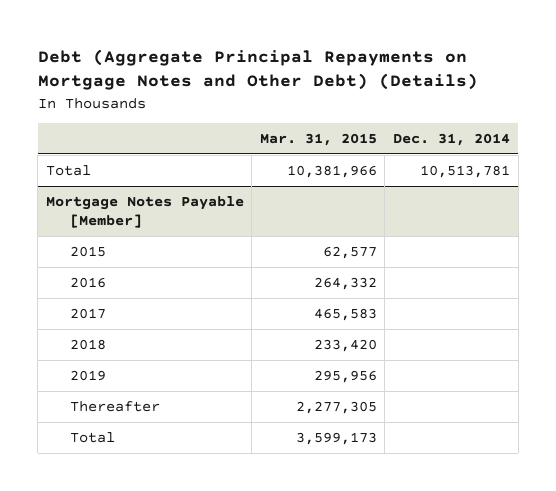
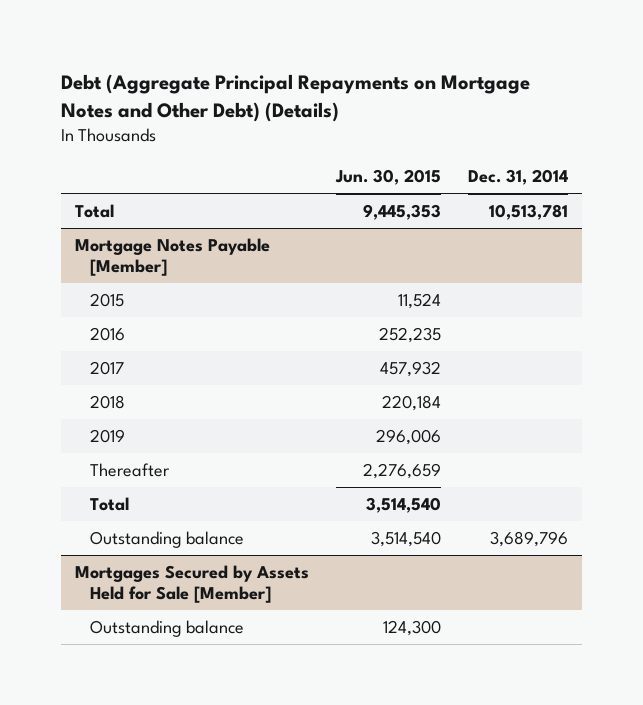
[259,133,377,147] Mar. 31, 2015 -> none
none -> [334,169,441,186] Jun. 30, 2015
none -> [90,531,245,549] Outstanding balance
none -> [74,565,309,604] Mortgages Secured by Assets Held for Sale [Member]
none -> [90,620,245,638] Outstanding balance

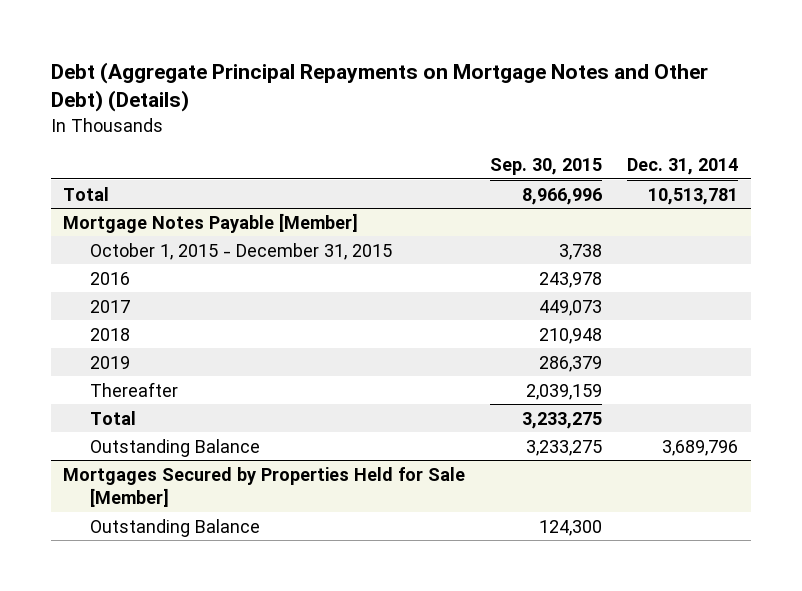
[334,169,441,186] Jun. 30, 2015 -> none
none -> [490,157,603,175] Sep. 30, 2015
[90,293,125,308] 2015 -> [90,242,393,260] October 1, 2015 - December 31, 2015
[90,531,245,549] Outstanding balance -> [90,438,261,457] Outstanding Balance
[74,565,309,604] Mortgages Secured by Assets Held for Sale [Member] -> [63,466,466,508] Mortgages Secured by Properties Held for Sale [Member]
[90,620,245,638] Outstanding balance -> [90,518,261,537] Outstanding Balance

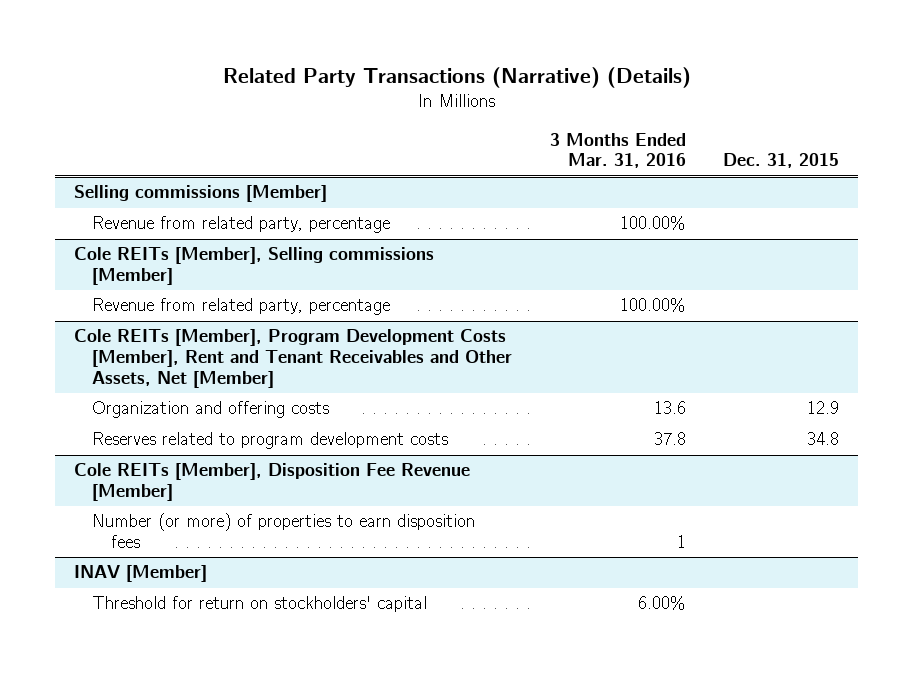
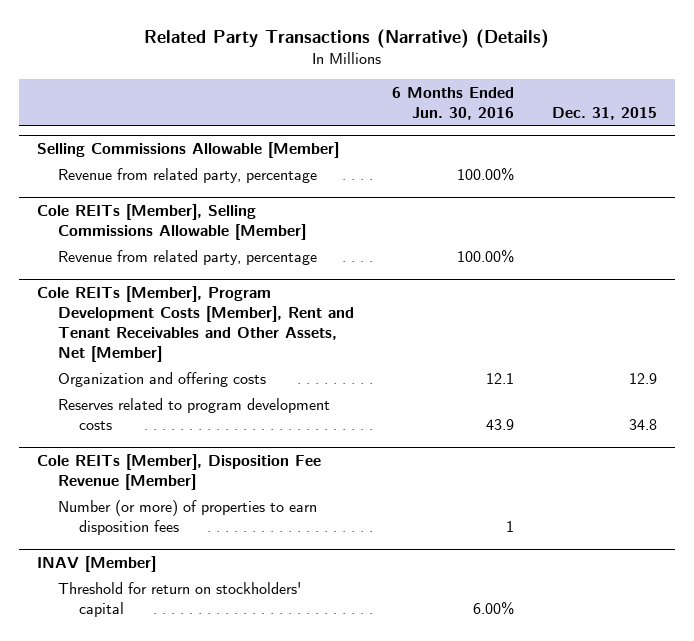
[549,132,686,169] 3 Months Ended Mar. 31, 2016 -> none
none -> [391,86,514,120] 6 Months Ended Jun. 30, 2016
[73,185,327,203] Selling commissions [Member] -> [37,142,340,159] Selling Commissions Allowable [Member]
[73,247,434,285] Cole REITs [Member], Selling commissions [Member] -> [37,204,307,241] Cole REITs [Member], Selling Commissions Allowable [Member]

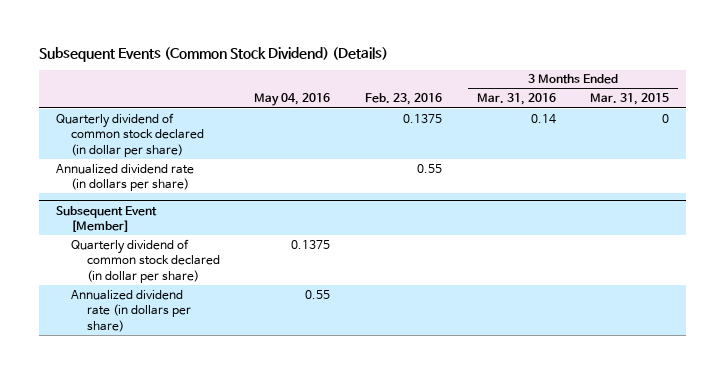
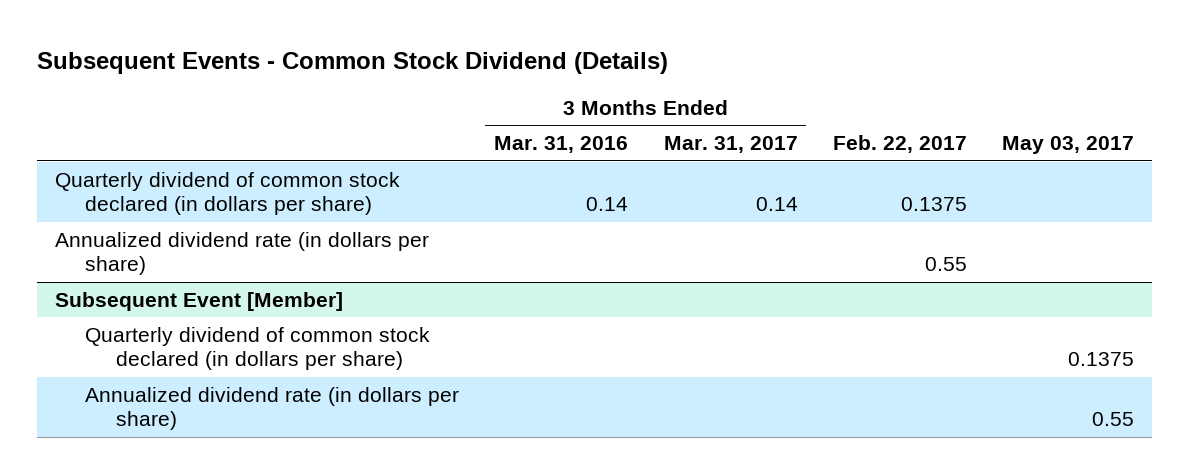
[38,46,388,62] Subsequent Events (Common Stock Dividend) (Details) -> [36,52,668,75] Subsequent Events - Common Stock Dividend (Details)
[254,93,331,107] May 04, 2016 -> none
[364,93,442,106] Feb. 23, 2016 -> none
[590,93,670,106] Mar. 31, 2015 -> none
none -> [663,136,798,154] Mar. 31, 2017
none -> [832,135,967,154] Feb. 22, 2017
none -> [1002,136,1135,155] May 03, 2017
[55,112,205,157] Quarterly dividend of common stock declared (in dollar per share) -> [54,171,400,216] Quarterly dividend of common stock declared (in dollars per share)
[71,238,220,283] Quarterly dividend of common stock declared (in dollar per share) -> [85,326,431,371] Quarterly dividend of common stock declared (in dollars per share)

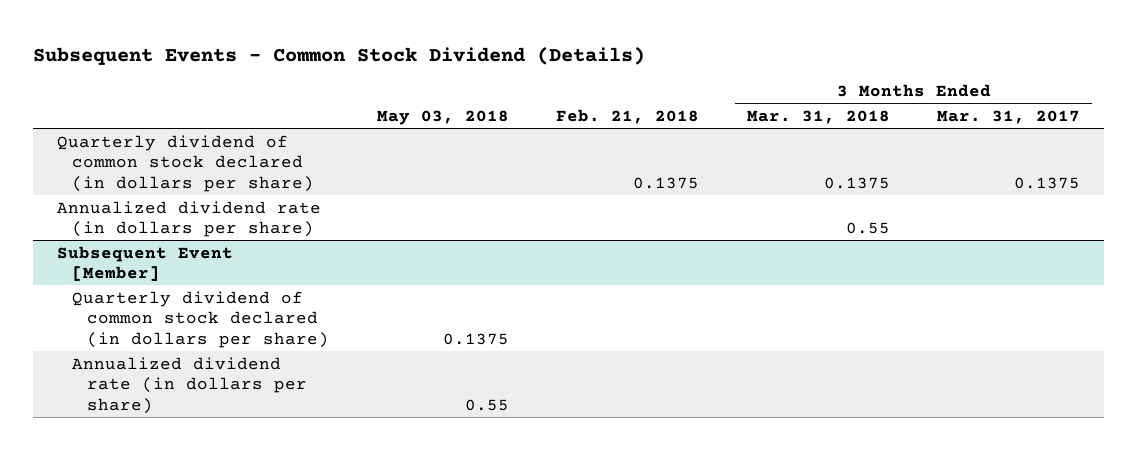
[494,136,629,154] Mar. 31, 2016 -> none
[832,135,967,154] Feb. 22, 2017 -> none
[1002,136,1135,155] May 03, 2017 -> none
none -> [376,109,509,125] May 03, 2018
none -> [556,108,700,124] Feb. 21, 2018
none -> [746,109,890,124] Mar. 31, 2018
[755,197,798,212] 0.14 -> [1014,176,1081,189] 0.1375

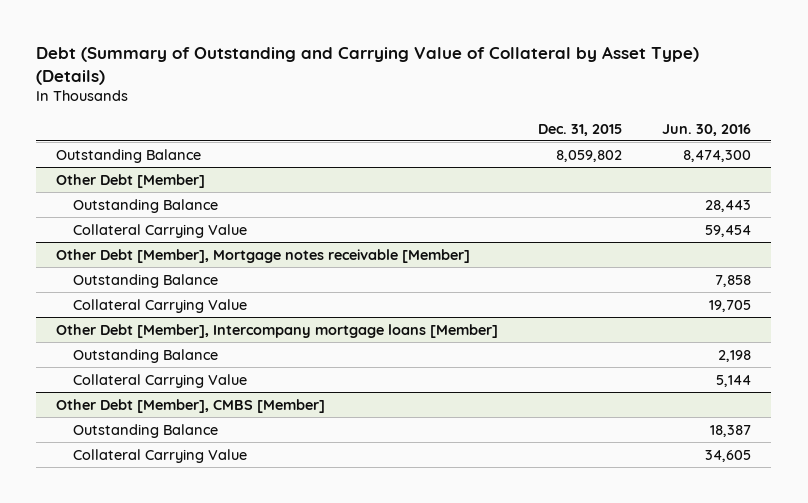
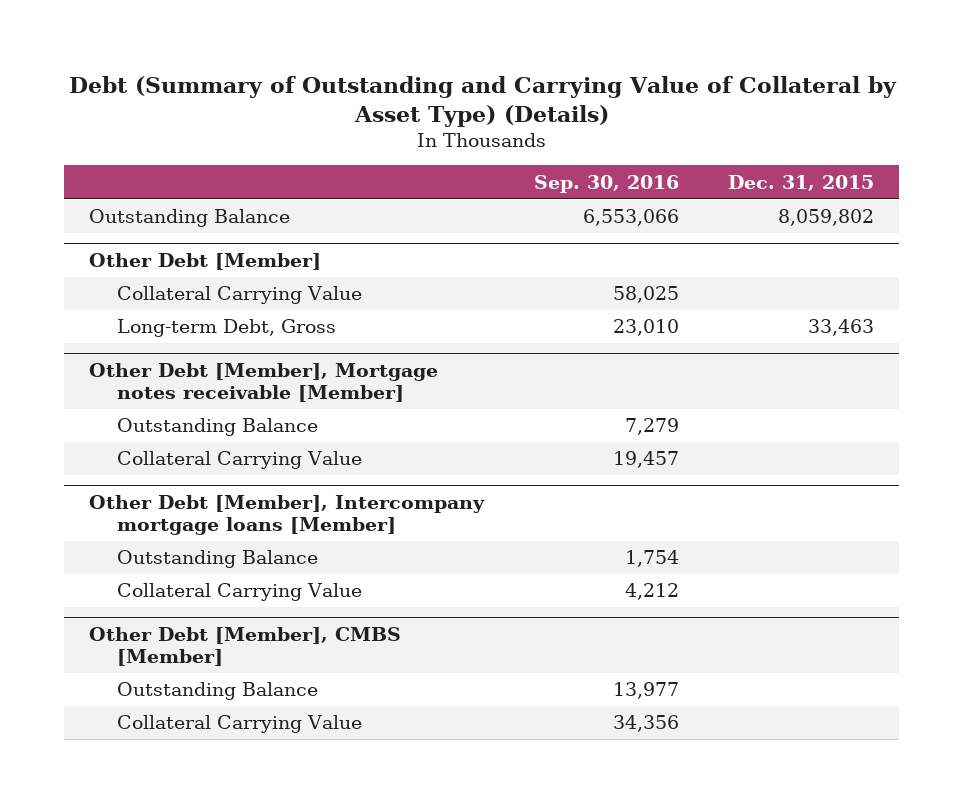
[662,123,752,136] Jun. 30, 2016 -> none
none -> [533,174,679,193] Sep. 30, 2016
[72,198,218,213] Outstanding Balance -> none
none -> [116,319,336,338] Long-term Debt, Gross

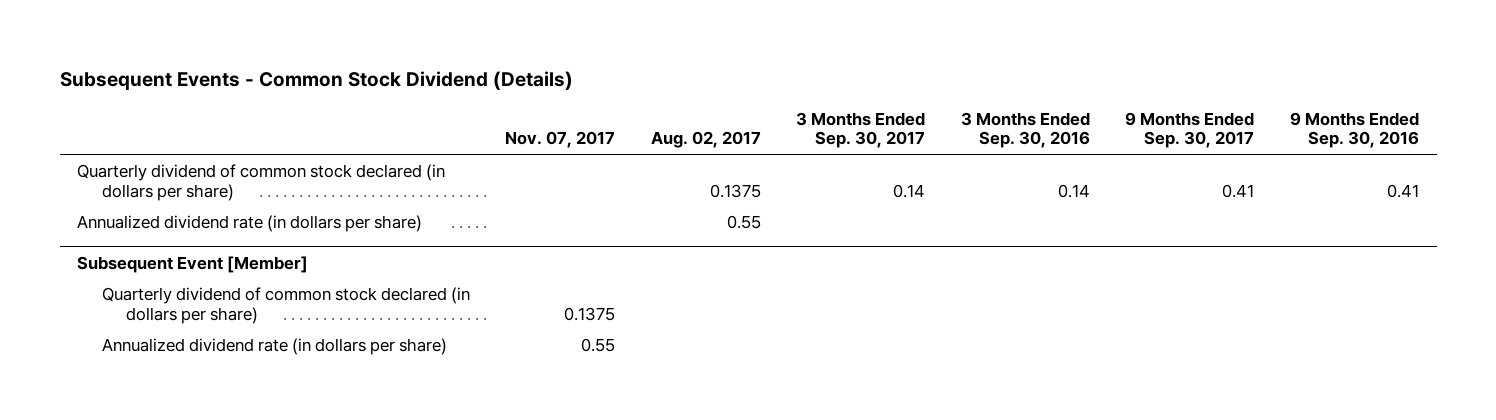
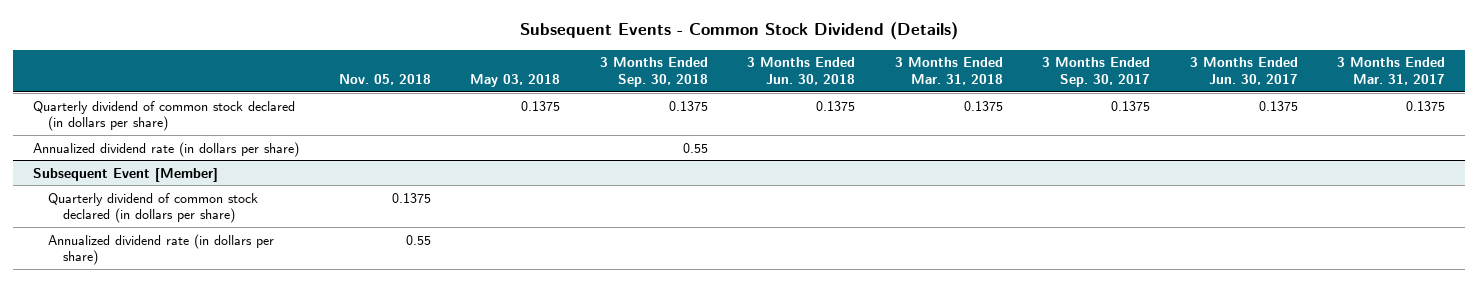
[505,131,616,149] Nov. 07, 2017 -> none
[650,131,761,149] Aug. 02, 2017 -> none
[960,111,1090,149] 3 Months Ended Sep. 30, 2016 -> none
[1125,111,1255,149] 9 Months Ended Sep. 30, 2017 -> none
[1289,111,1419,149] 9 Months Ended Sep. 30, 2016 -> none
none -> [338,73,431,85] Nov. 05, 2018
none -> [470,73,561,87] May 03, 2018
none -> [599,57,708,87] 3 Months Ended Sep. 30, 2018
none -> [747,57,856,85] 3 Months Ended Jun. 30, 2018
none -> [894,57,1003,85] 3 Months Ended Mar. 31, 2018
none -> [1189,57,1298,85] 3 Months Ended Jun. 30, 2017
none -> [1337,57,1446,85] 3 Months Ended Mar. 31, 2017
[893,183,926,198] 0.14 -> [1111,100,1151,111] 0.1375

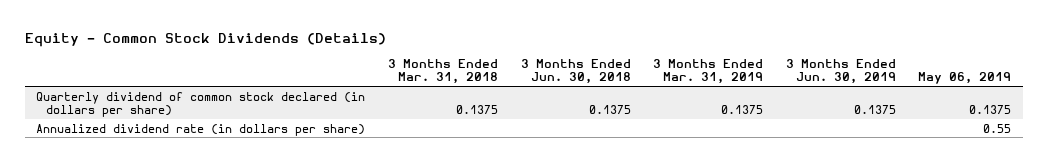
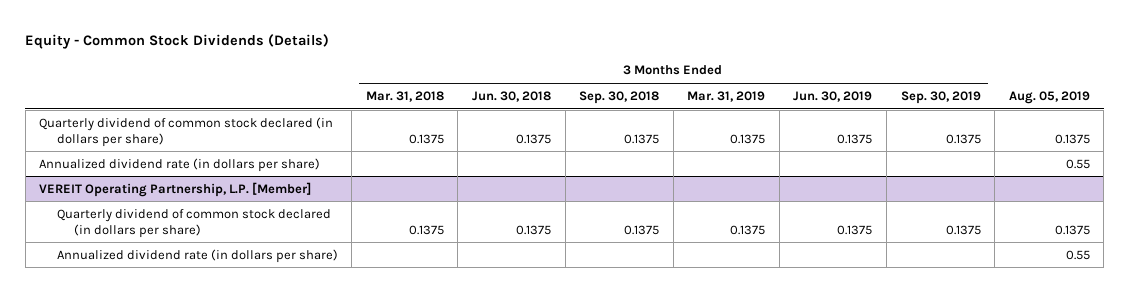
[918,72,1012,85] May 06, 2019 -> none
none -> [579,90,660,104] Sep. 30, 2018
none -> [900,90,981,104] Sep. 30, 2019
none -> [1008,90,1090,104] Aug. 05, 2019
none -> [39,181,312,197] VEREIT Operating Partnership, L.P. [Member]
none -> [56,208,331,238] Quarterly dividend of common stock declared (in dollars per share)
none -> [56,248,338,263] Annualized dividend rate (in dollars per share)

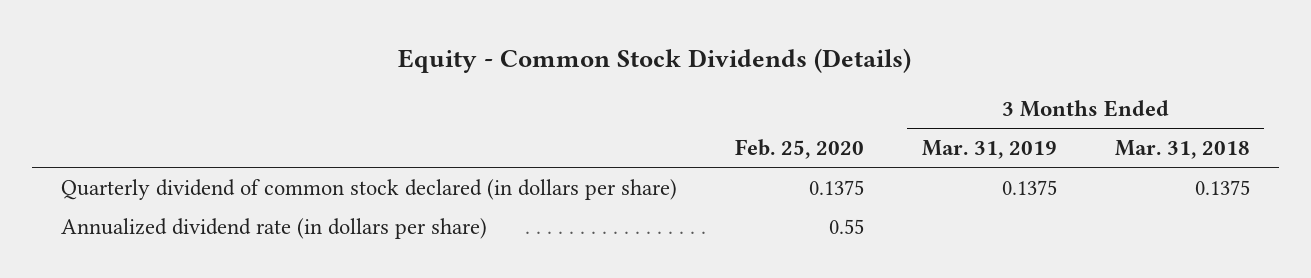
[472,90,552,102] Jun. 30, 2018 -> none
[579,90,660,104] Sep. 30, 2018 -> none
[793,90,873,102] Jun. 30, 2019 -> none
[900,90,981,104] Sep. 30, 2019 -> none
[1008,90,1090,104] Aug. 05, 2019 -> none
none -> [734,139,864,160] Feb. 25, 2020
[39,181,312,197] VEREIT Operating Partnership, L.P. [Member] -> none
[56,208,331,238] Quarterly dividend of common stock declared (in dollars per share) -> none
[56,248,338,263] Annualized dividend rate (in dollars per share) -> none

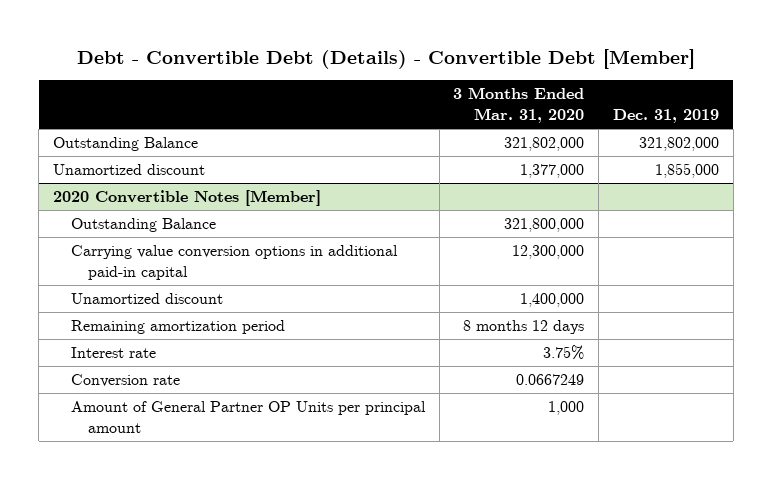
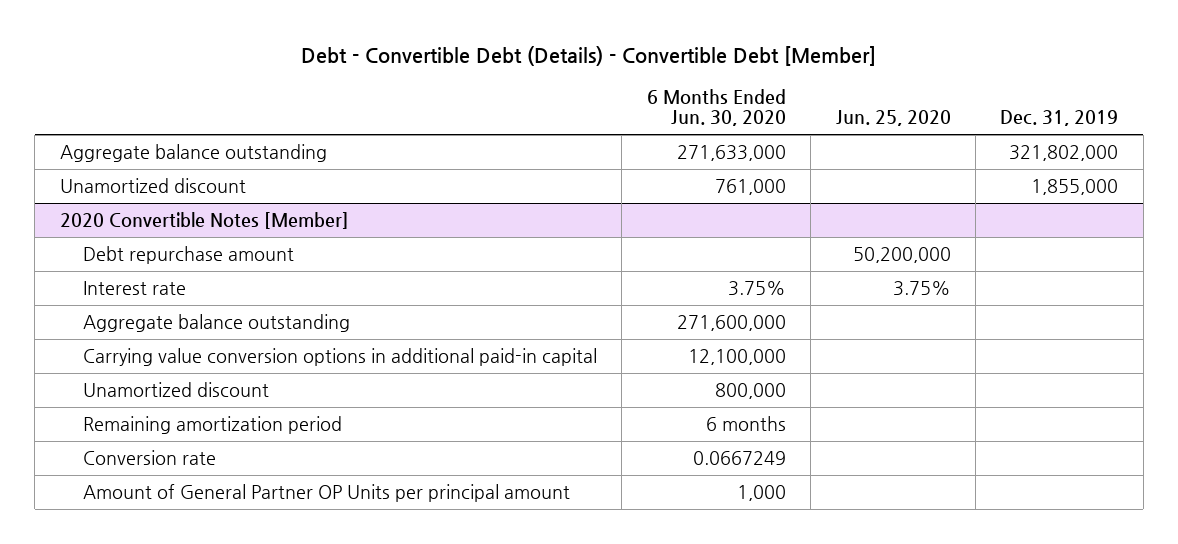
[453,87,585,124] 3 Months Ended Mar. 31, 2020 -> none
none -> [646,88,786,127] 6 Months Ended Jun. 30, 2020
none -> [835,110,951,127] Jun. 25, 2020
[53,137,199,152] Outstanding Balance -> [59,144,327,163] Aggregate balance outstanding
none -> [82,246,294,265] Debt repurchase amount
[70,347,156,359] Interest rate -> [82,281,186,296] Interest rate
[70,218,216,233] Outstanding Balance -> [82,314,350,333] Aggregate balance outstanding

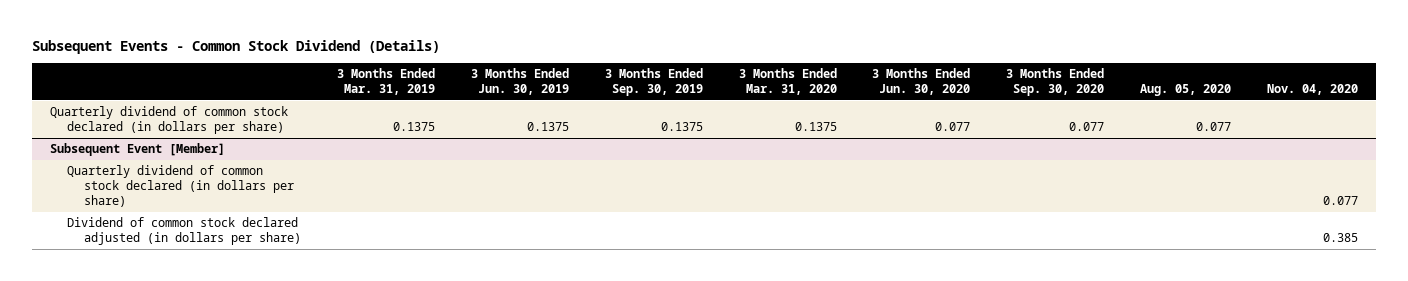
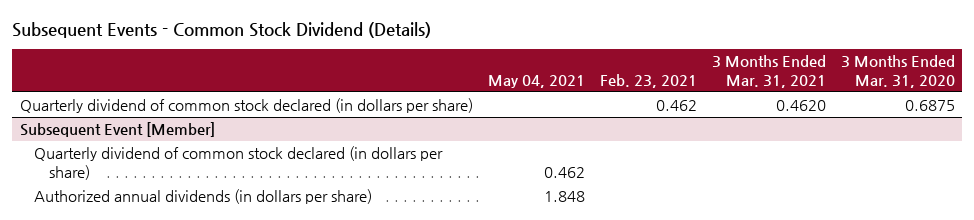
[336,68,435,95] 3 Months Ended Mar. 31, 2019 -> none
[470,68,569,95] 3 Months Ended Jun. 30, 2019 -> none
[604,68,703,96] 3 Months Ended Sep. 30, 2019 -> none
[872,68,971,95] 3 Months Ended Jun. 30, 2020 -> none
[1006,68,1105,96] 3 Months Ended Sep. 30, 2020 -> none
[1140,83,1232,96] Aug. 05, 2020 -> none
[1267,83,1359,95] Nov. 04, 2020 -> none
none -> [487,75,585,89] May 04, 2021
none -> [599,74,697,89] Feb. 23, 2021
none -> [711,55,826,89] 3 Months Ended Mar. 31, 2021
[794,122,837,132] 0.1375 -> [904,99,955,111] 0.6875
[66,217,301,246] Dividend of common stock declared adjusted (in dollars per share) -> none
none -> [34,188,373,204] Authorized annual dividends (in dollars per share)

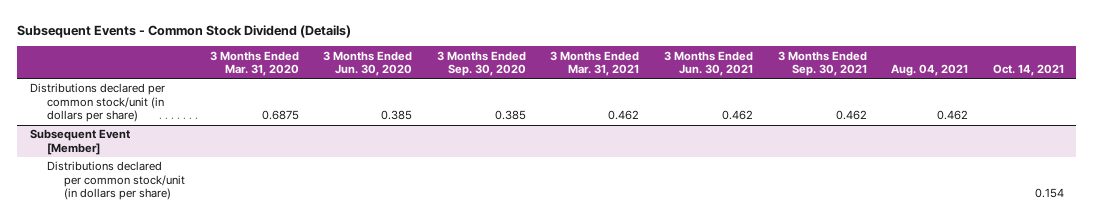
[487,75,585,89] May 04, 2021 -> none
[599,74,697,89] Feb. 23, 2021 -> none
none -> [323,50,413,77] 3 Months Ended Jun. 30, 2020
none -> [436,50,526,77] 3 Months Ended Sep. 30, 2020
none -> [664,50,754,77] 3 Months Ended Jun. 30, 2021
none -> [777,50,867,77] 3 Months Ended Sep. 30, 2021
none -> [891,64,969,77] Aug. 04, 2021
none -> [992,64,1064,77] Oct. 14, 2021
[19,97,473,113] Quarterly dividend of common stock declared (in dollars per share) -> [29,83,165,123] Distributions declared per common stock/unit (in dollars per share)
[775,99,826,111] 0.4620 -> [608,110,640,121] 0.462
[34,188,373,204] Authorized annual dividends (in dollars per share) -> none
[34,145,444,180] Quarterly dividend of common stock declared (in dollars per share) -> [46,161,186,201] Distributions declared per common stock/unit (in dollars per share)

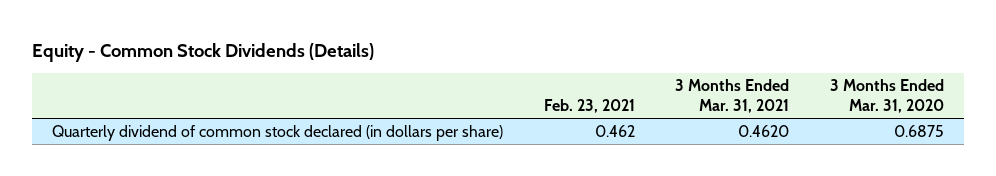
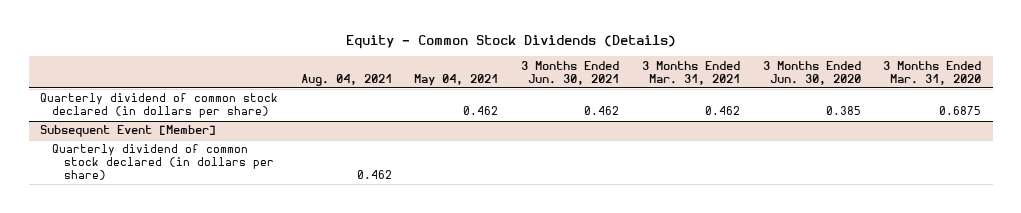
[543,99,635,114] Feb. 23, 2021 -> none
none -> [300,73,392,86] Aug. 04, 2021
none -> [414,73,499,86] May 04, 2021
none -> [521,60,620,85] 3 Months Ended Jun. 30, 2021
none -> [762,60,861,85] 3 Months Ended Jun. 30, 2020
[738,125,790,138] 0.4620 -> [704,106,740,116] 0.462
none -> [39,125,216,138] Subsequent Event [Member]
none -> [51,144,274,181] Quarterly dividend of common stock declared (in dollars per share)

